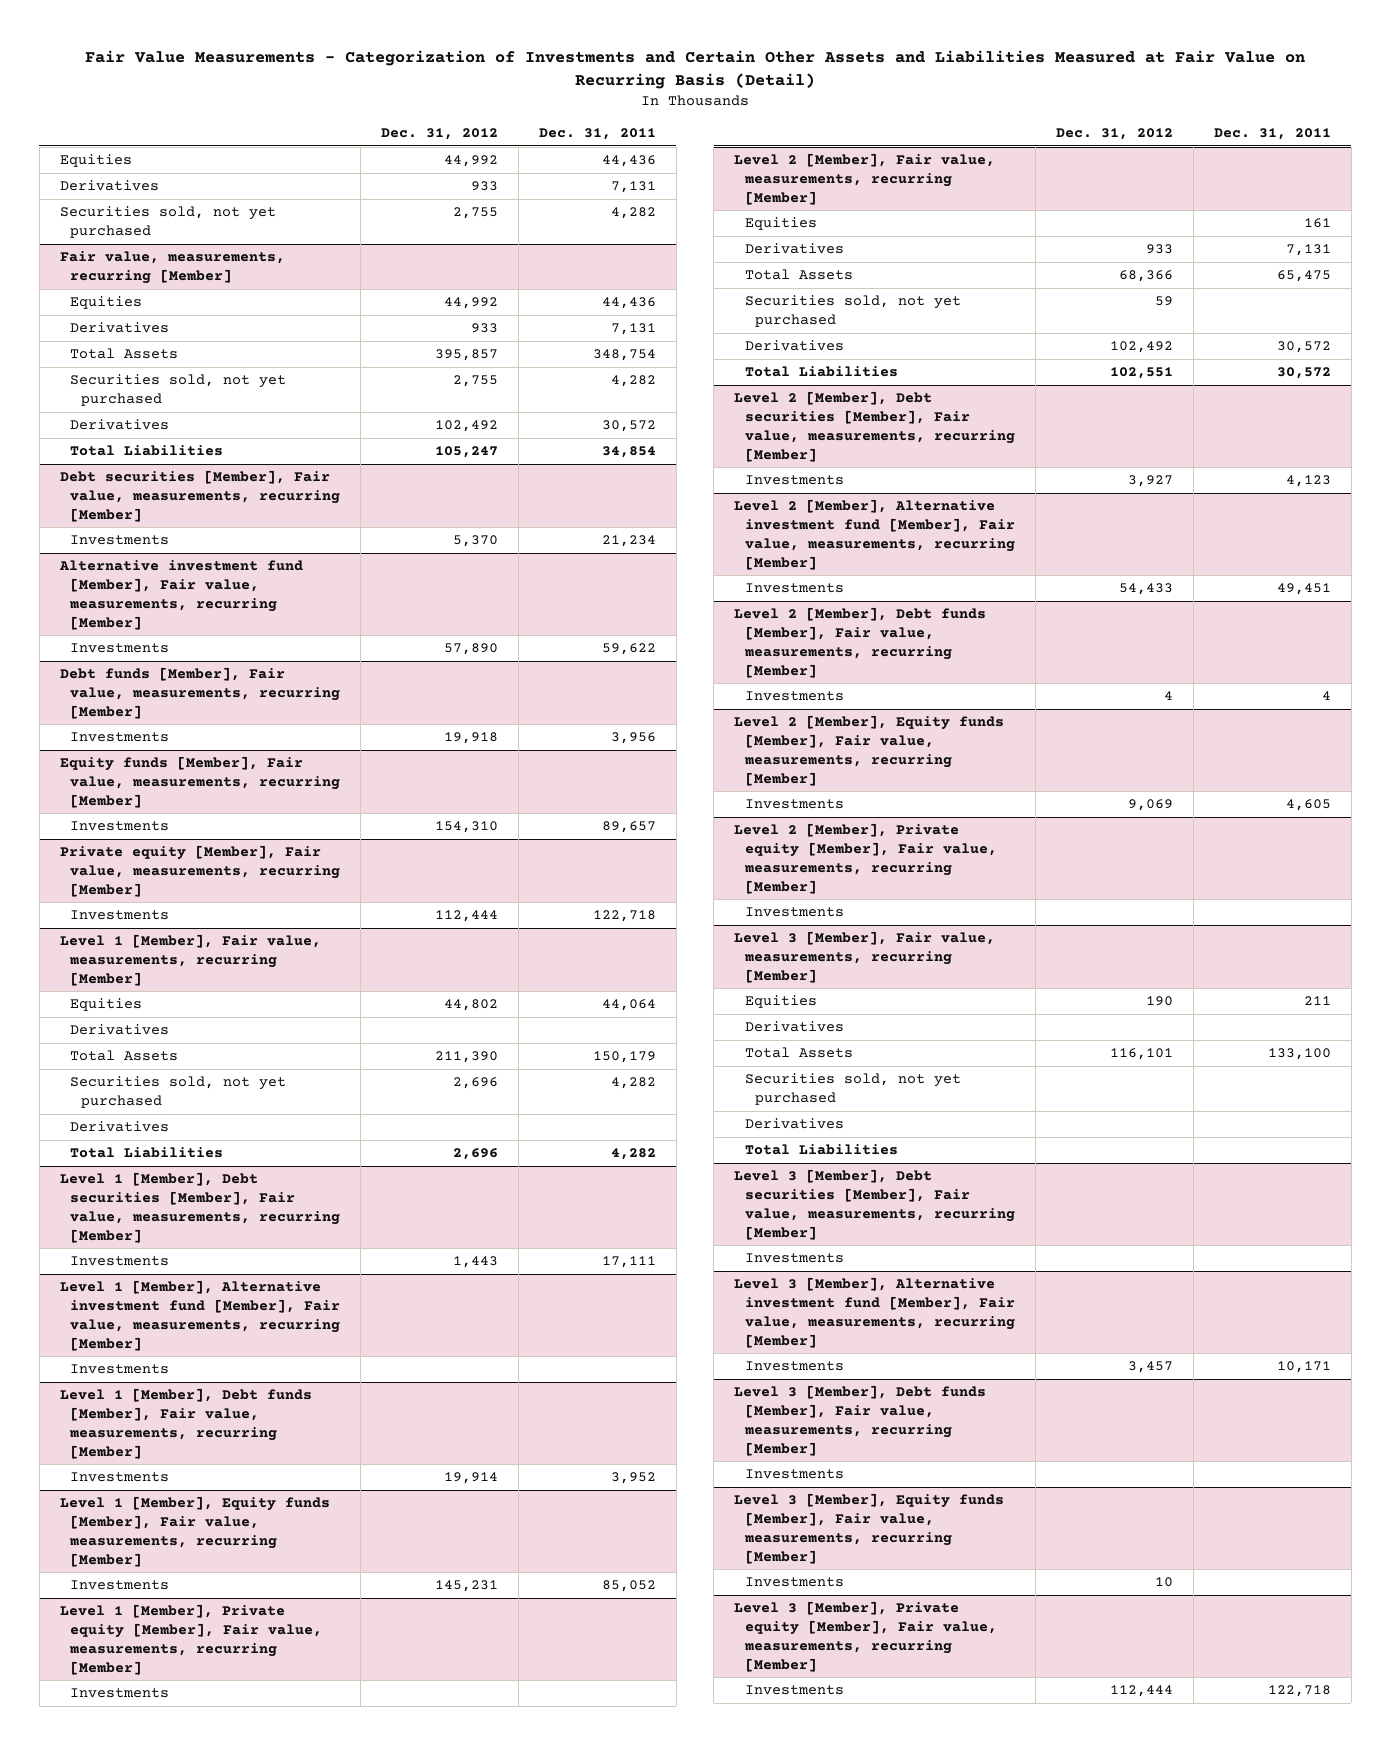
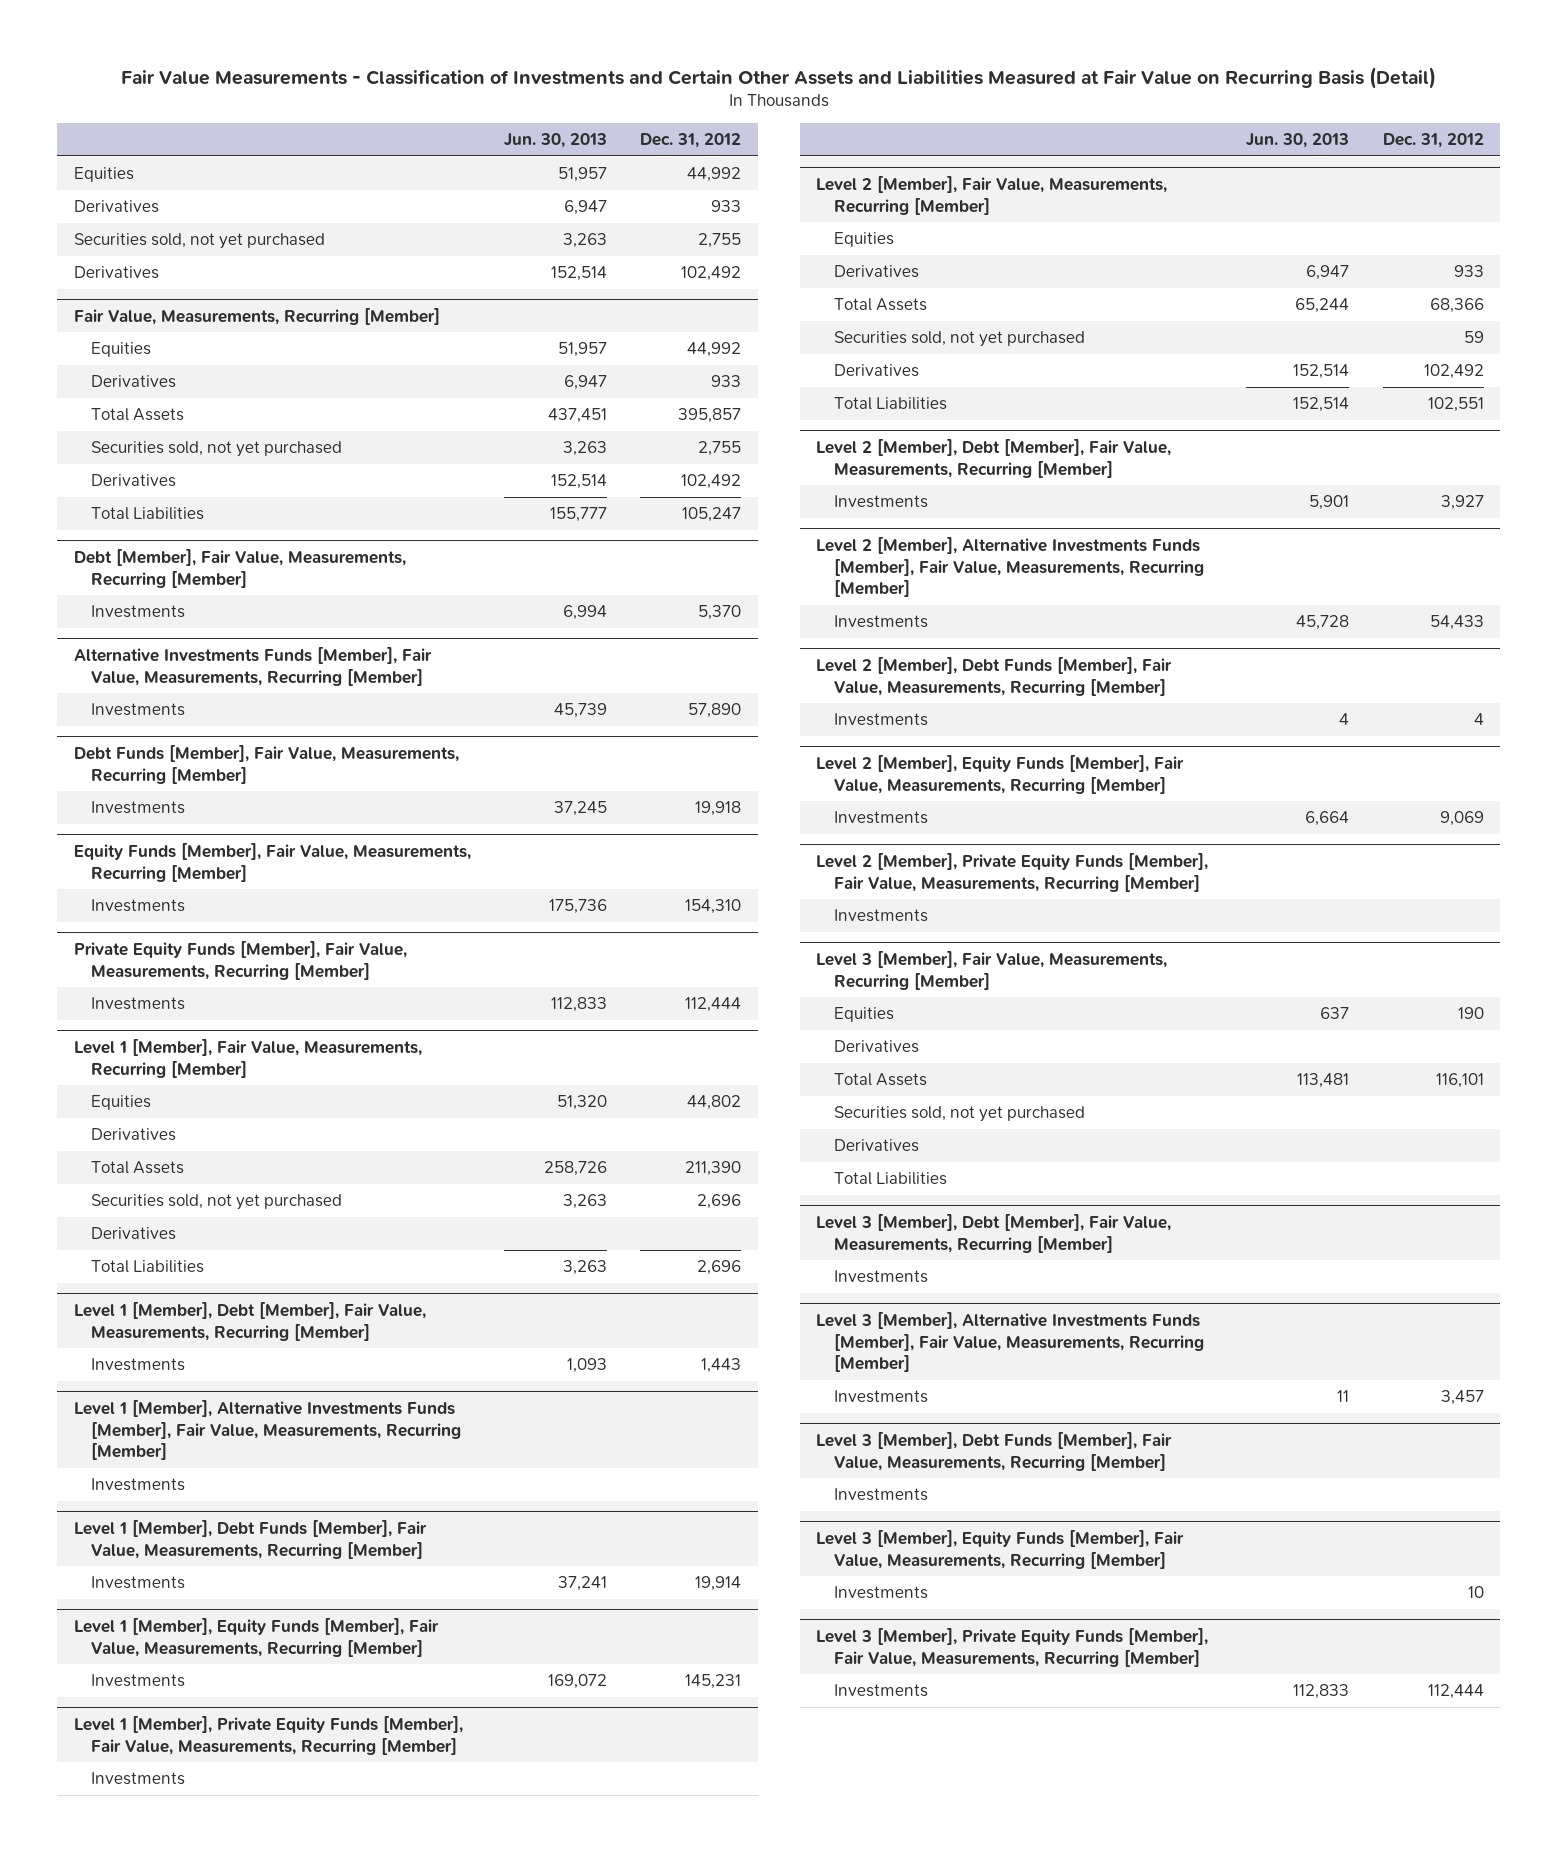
[85,50,1306,90] Fair Value Measurements - Categorization of Investments and Certain Other Assets and Liabilities Measured at Fair Value on Recurring Basis (Detail) -> [120,66,1436,89] Fair Value Measurements - Classification of Investments and Certain Other Assets and Liabilities Measured at Fair Value on Recurring Basis (Detail)
[539,128,657,141] Dec. 31, 2011 -> none
none -> [504,133,608,149] Jun. 30, 2013
none -> [74,265,160,279] Derivatives
[59,251,285,285] Fair value, measurements, recurring [Member] -> [74,307,441,325] Fair Value, Measurements, Recurring [Member]
[59,470,341,522] Debt securities [Member], Fair value, measurements, recurring [Member] -> [74,548,407,588] Debt [Member], Fair Value, Measurements, Recurring [Member]
[58,560,303,630] Alternative investment fund [Member], Fair value, measurements, recurring [Member] -> [74,646,433,686] Alternative Investments Funds [Member], Fair Value, Measurements, Recurring [Member]
[59,667,341,719] Debt funds [Member], Fair value, measurements, recurring [Member] -> [74,744,460,784] Debt Funds [Member], Fair Value, Measurements, Recurring [Member]
[59,756,341,808] Equity funds [Member], Fair value, measurements, recurring [Member] -> [74,842,472,882] Equity Funds [Member], Fair Value, Measurements, Recurring [Member]
[59,845,341,897] Private equity [Member], Fair value, measurements, recurring [Member] -> [74,940,408,980] Private Equity Funds [Member], Fair Value, Measurements, Recurring [Member]
[59,934,321,986] Level 1 [Member], Fair value, measurements, recurring [Member] -> [74,1038,423,1078] Level 1 [Member], Fair Value, Measurements, Recurring [Member]
[59,1172,341,1243] Level 1 [Member], Debt securities [Member], Fair value, measurements, recurring [Member] -> [74,1301,427,1341] Level 1 [Member], Debt [Member], Fair Value, Measurements, Recurring [Member]
[59,1280,341,1351] Level 1 [Member], Alternative investment fund [Member], Fair value, measurements, recurring [Member] -> [74,1399,462,1461] Level 1 [Member], Alternative Investments Funds [Member], Fair Value, Measurements, Recurring [Member]
[59,1388,312,1459] Level 1 [Member], Debt funds [Member], Fair value, measurements, recurring [Member] -> [74,1519,428,1559] Level 1 [Member], Debt Funds [Member], Fair Value, Measurements, Recurring [Member]
[59,1496,330,1567] Level 1 [Member], Equity funds [Member], Fair value, measurements, recurring [Member] -> [74,1617,440,1657] Level 1 [Member], Equity Funds [Member], Fair Value, Measurements, Recurring [Member]
[59,1604,323,1675] Level 1 [Member], Private equity [Member], Fair value, measurements, recurring [Member] -> [74,1715,464,1755] Level 1 [Member], Private Equity Funds [Member], Fair Value, Measurements, Recurring [Member]
[734,153,996,205] Level 2 [Member], Fair value, measurements, recurring [Member] -> [816,175,1168,215] Level 2 [Member], Fair Value, Measurements, Recurring [Member]
[734,391,1015,462] Level 2 [Member], Debt securities [Member], Fair value, measurements, recurring [Member] -> [816,438,1172,478] Level 2 [Member], Debt [Member], Fair Value, Measurements, Recurring [Member]
[734,499,1015,570] Level 2 [Member], Alternative investment fund [Member], Fair value, measurements, recurring [Member] -> [816,536,1204,598] Level 2 [Member], Alternative Investments Funds [Member], Fair Value, Measurements, Recurring [Member]
[734,607,987,678] Level 2 [Member], Debt funds [Member], Fair value, measurements, recurring [Member] -> [816,656,1173,696] Level 2 [Member], Debt Funds [Member], Fair Value, Measurements, Recurring [Member]
[734,715,1005,786] Level 2 [Member], Equity funds [Member], Fair value, measurements, recurring [Member] -> [816,754,1185,794] Level 2 [Member], Equity Funds [Member], Fair Value, Measurements, Recurring [Member]
[734,823,997,894] Level 2 [Member], Private equity [Member], Fair value, measurements, recurring [Member] -> [816,852,1209,892] Level 2 [Member], Private Equity Funds [Member], Fair Value, Measurements, Recurring [Member]
[734,931,996,983] Level 3 [Member], Fair value, measurements, recurring [Member] -> [816,950,1168,990] Level 3 [Member], Fair Value, Measurements, Recurring [Member]
[734,1169,1015,1240] Level 3 [Member], Debt securities [Member], Fair value, measurements, recurring [Member] -> [816,1213,1172,1253] Level 3 [Member], Debt [Member], Fair Value, Measurements, Recurring [Member]
[734,1277,1015,1348] Level 3 [Member], Alternative investment fund [Member], Fair value, measurements, recurring [Member] -> [816,1311,1204,1373] Level 3 [Member], Alternative Investments Funds [Member], Fair Value, Measurements, Recurring [Member]
[734,1385,987,1456] Level 3 [Member], Debt funds [Member], Fair value, measurements, recurring [Member] -> [816,1431,1173,1471] Level 3 [Member], Debt Funds [Member], Fair Value, Measurements, Recurring [Member]
[734,1493,1005,1564] Level 3 [Member], Equity funds [Member], Fair value, measurements, recurring [Member] -> [816,1529,1185,1569] Level 3 [Member], Equity Funds [Member], Fair Value, Measurements, Recurring [Member]
[734,1601,997,1672] Level 3 [Member], Private equity [Member], Fair value, measurements, recurring [Member] -> [816,1627,1209,1667] Level 3 [Member], Private Equity Funds [Member], Fair Value, Measurements, Recurring [Member]

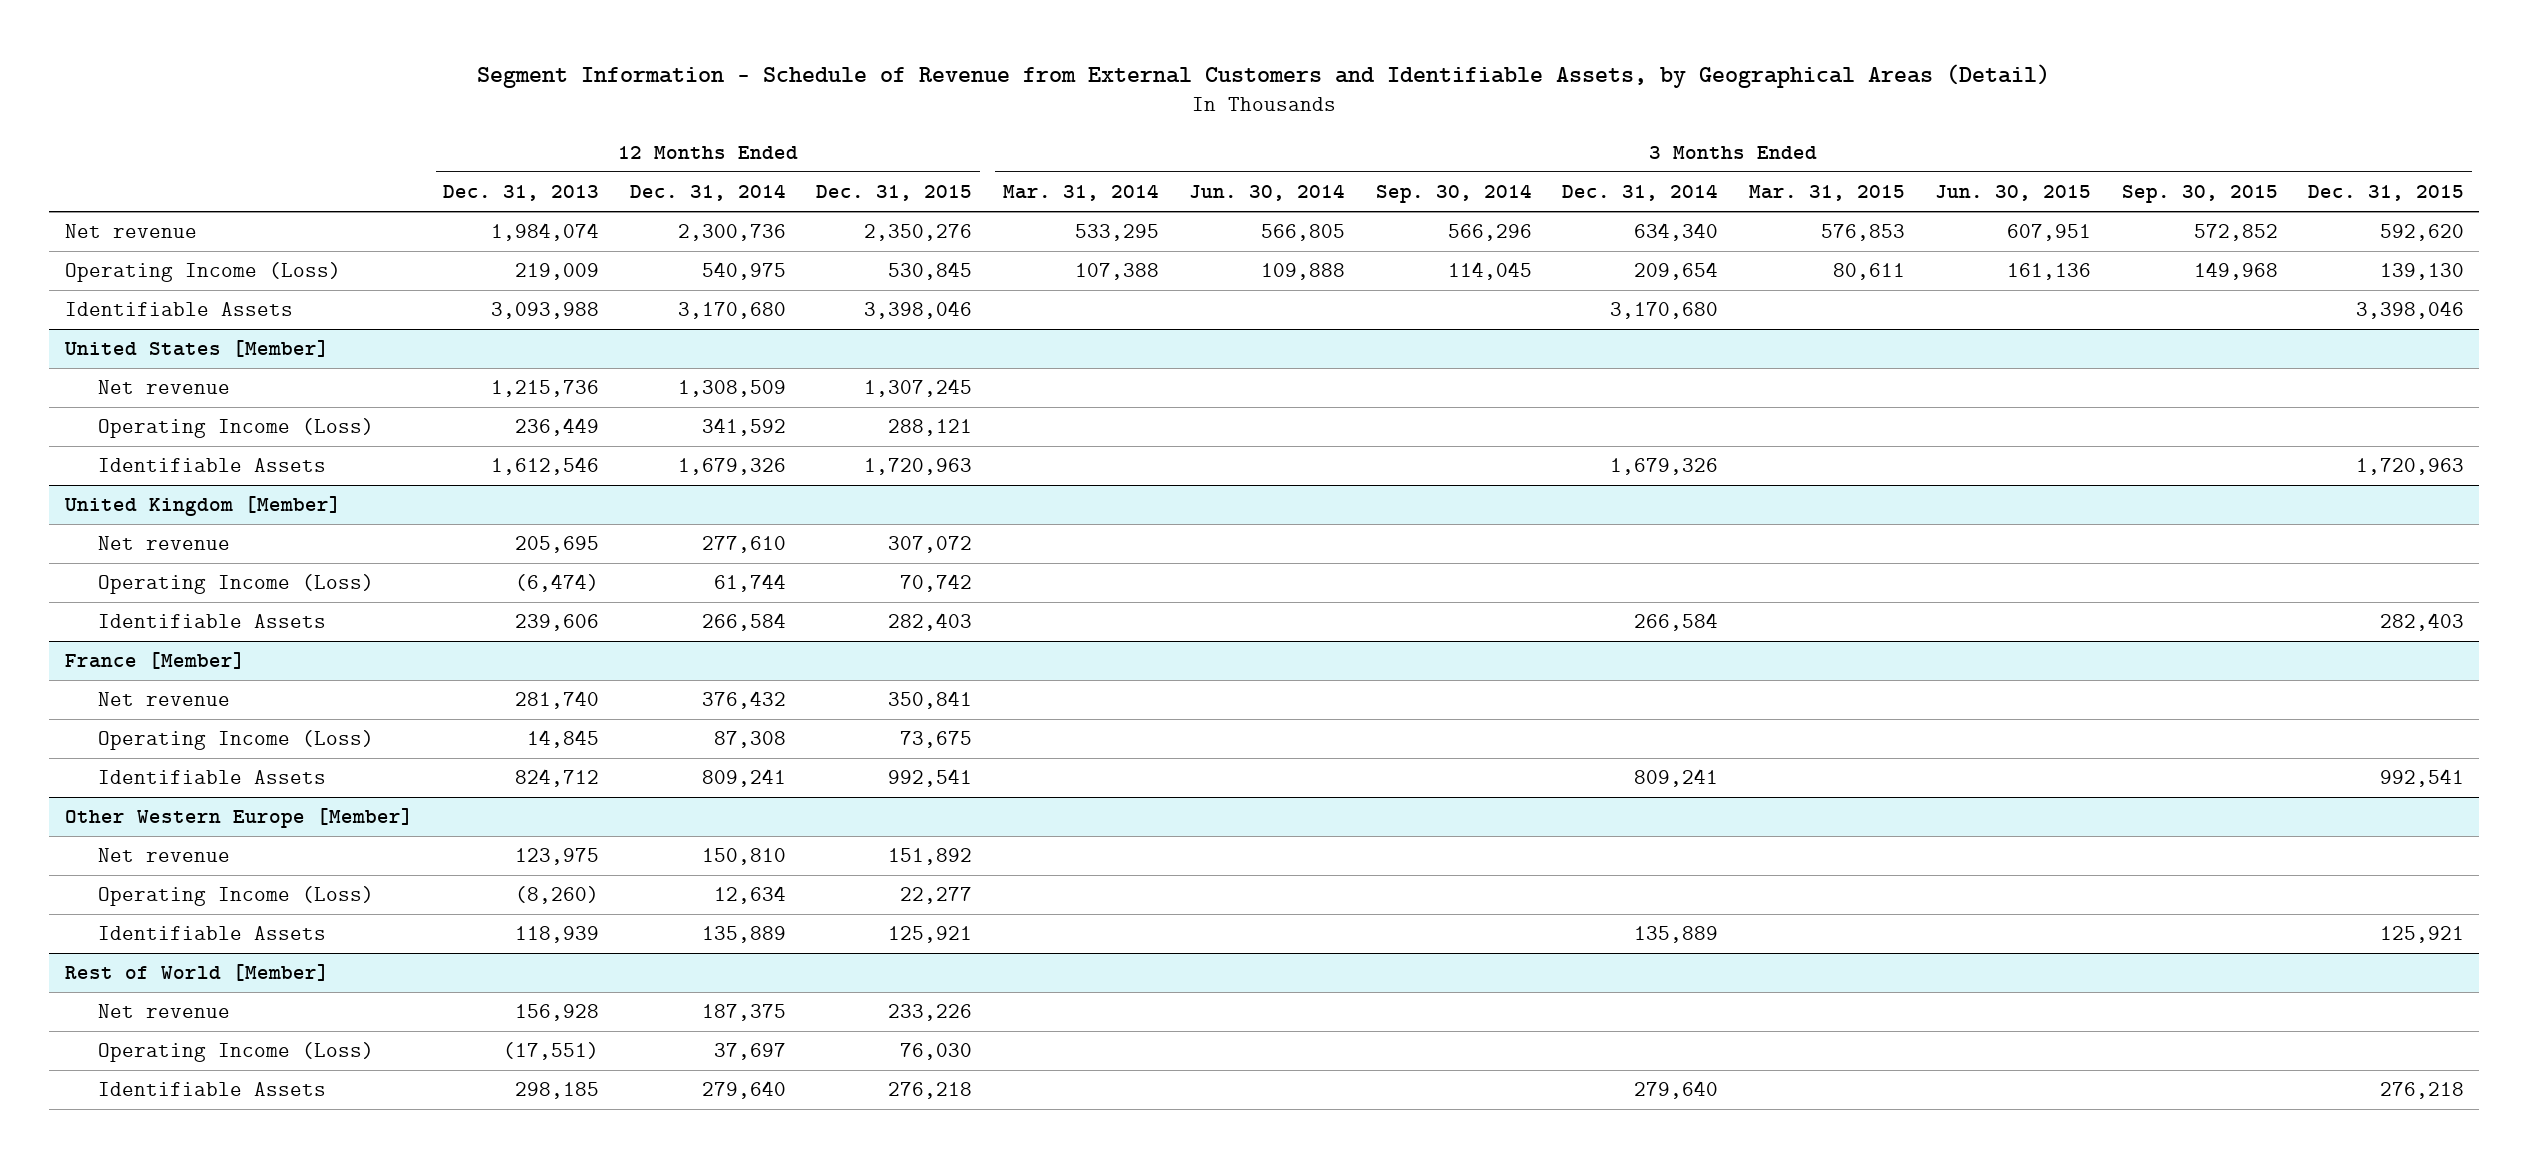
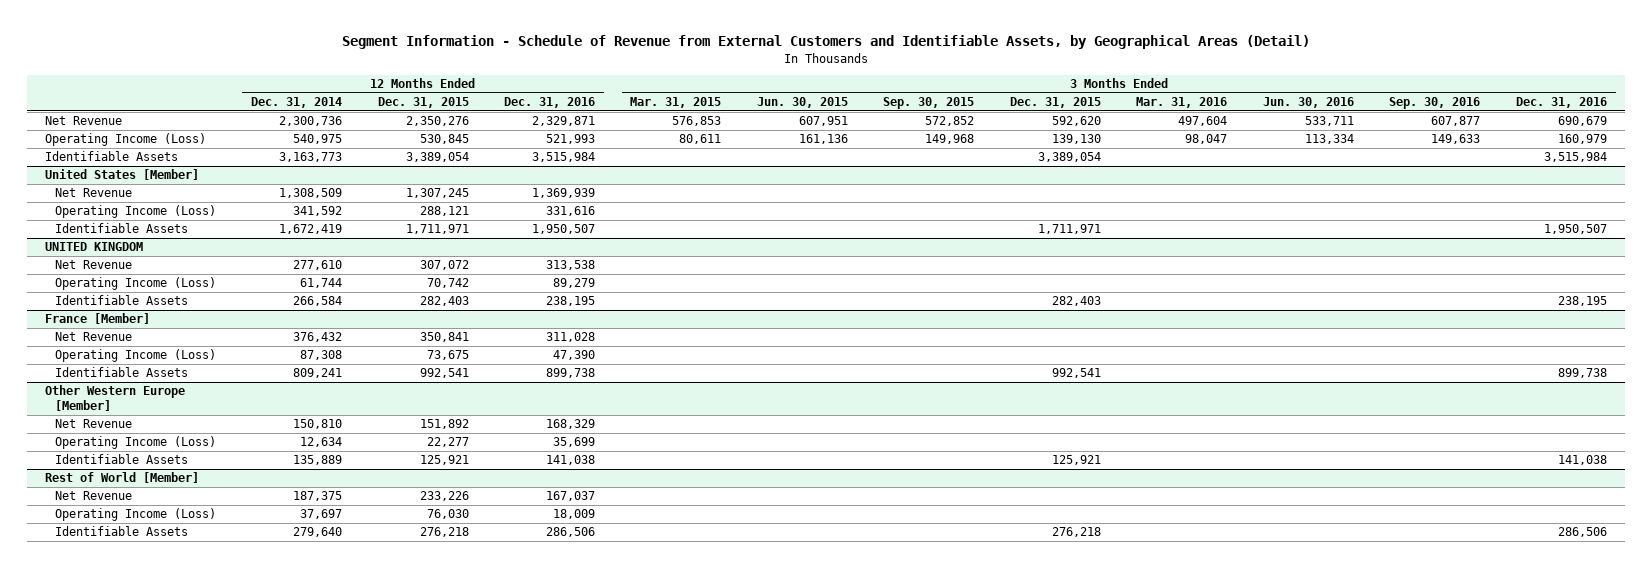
[443,184,600,201] Dec. 31, 2013 -> none
[1002,183,1159,201] Mar. 31, 2014 -> none
[1189,183,1346,201] Jun. 30, 2014 -> none
[1375,183,1532,203] Sep. 30, 2014 -> none
[1562,183,1719,201] Dec. 31, 2014 -> none
none -> [504,96,596,108] Dec. 31, 2016
none -> [1136,96,1228,108] Mar. 31, 2016
none -> [1262,96,1354,108] Jun. 30, 2016
none -> [1389,96,1481,109] Sep. 30, 2016
none -> [1515,96,1607,108] Dec. 31, 2016
[64,224,197,239] Net revenue -> [45,116,123,126] Net Revenue
[677,302,786,320] 3,170,680 -> [279,152,343,163] 3,163,773
[864,301,973,320] 3,398,046 -> [405,152,469,163] 3,389,054
[2356,301,2465,320] 3,398,046 -> [1037,152,1101,163] 3,389,054
[97,380,230,395] Net revenue -> [54,188,132,198] Net Revenue
[677,458,786,476] 1,679,326 -> [279,224,343,235] 1,672,419
[864,458,973,476] 1,720,963 -> [405,224,469,235] 1,711,971
[2356,458,2465,476] 1,720,963 -> [1037,224,1101,235] 1,711,971
[63,496,341,517] United Kingdom [Member] -> [45,242,144,252] UNITED KINGDOM
[97,536,230,551] Net revenue -> [54,260,132,270] Net Revenue
[97,692,230,707] Net revenue -> [54,332,132,342] Net Revenue
[97,848,230,863] Net revenue -> [54,419,132,429] Net Revenue
[97,1004,230,1019] Net revenue -> [54,491,132,501] Net Revenue

